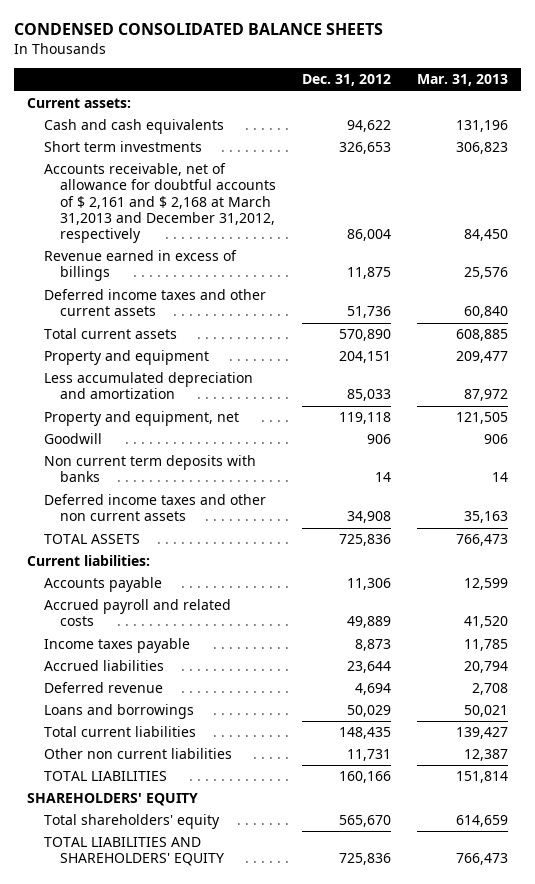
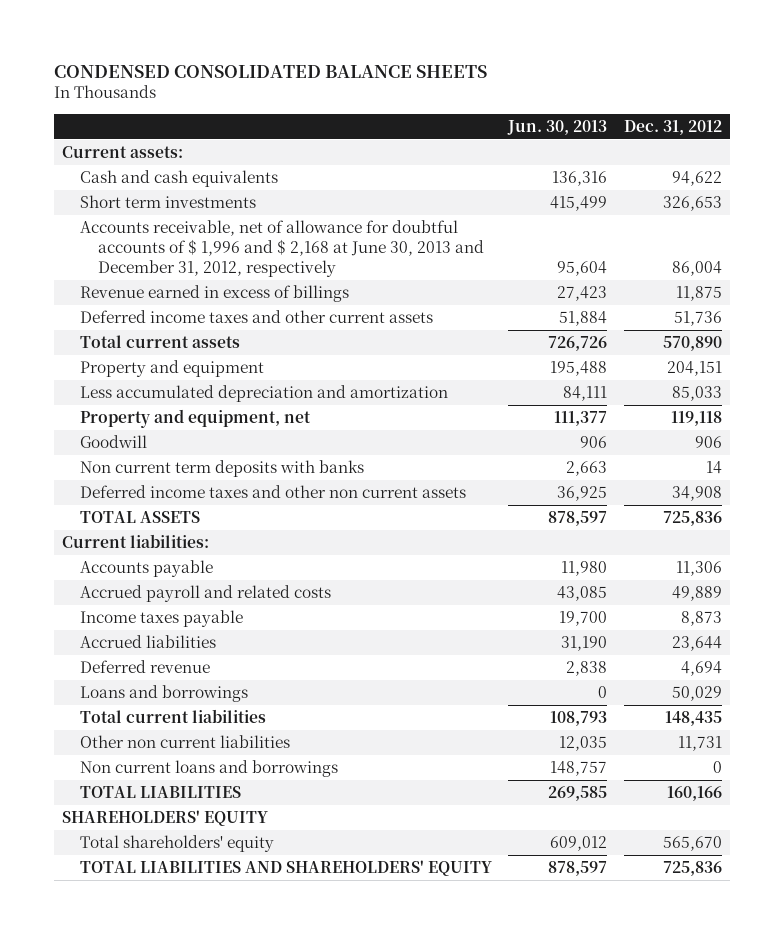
[417,74,509,87] Mar. 31, 2013 -> none
none -> [507,119,608,135] Jun. 30, 2013
[43,163,277,244] Accounts receivable, net of allowance for doubtful accounts of $ 2,161 and $ 2,168 at March 31,2013 and December 31,2012, respectively -> [79,219,484,277] Accounts receivable, net of allowance for doubtful accounts of $ 1,996 and $ 2,168 at June 30, 2013 and December 31, 2012, respectively
none -> [79,759,338,777] Non current loans and borrowings

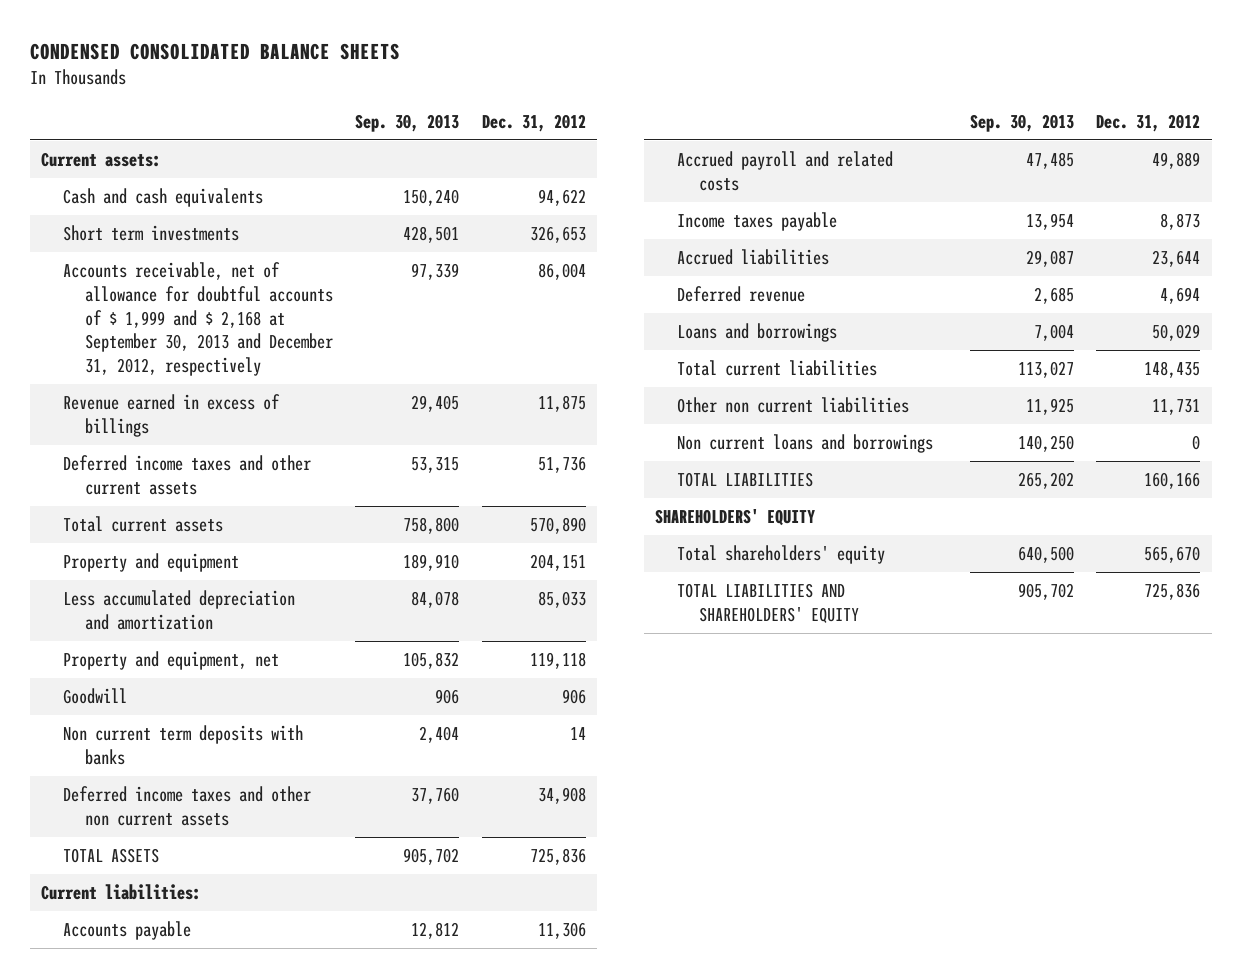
[507,119,608,135] Jun. 30, 2013 -> none
none -> [355,113,460,132] Sep. 30, 2013
[79,219,484,277] Accounts receivable, net of allowance for doubtful accounts of $ 1,996 and $ 2,168 at June 30, 2013 and December 31, 2012, respectively -> [62,262,333,376] Accounts receivable, net of allowance for doubtful accounts of $ 1,999 and $ 2,168 at September 30, 2013 and December 31, 2012, respectively

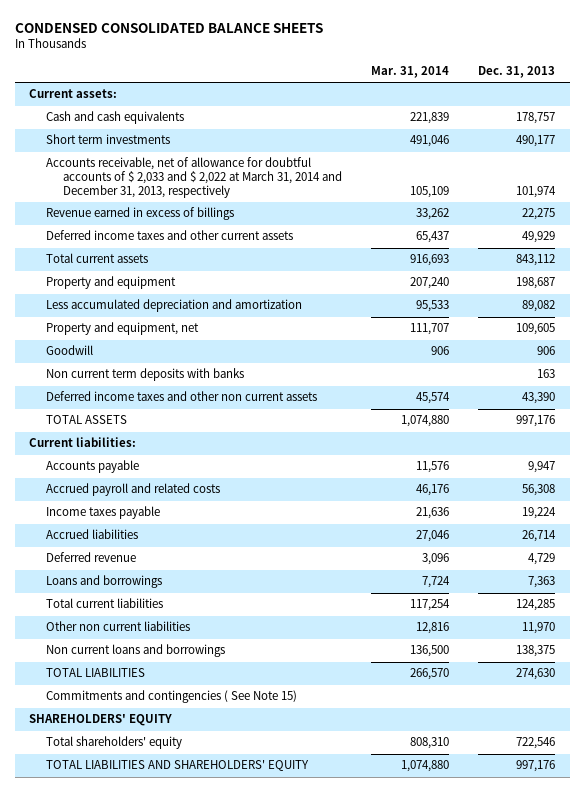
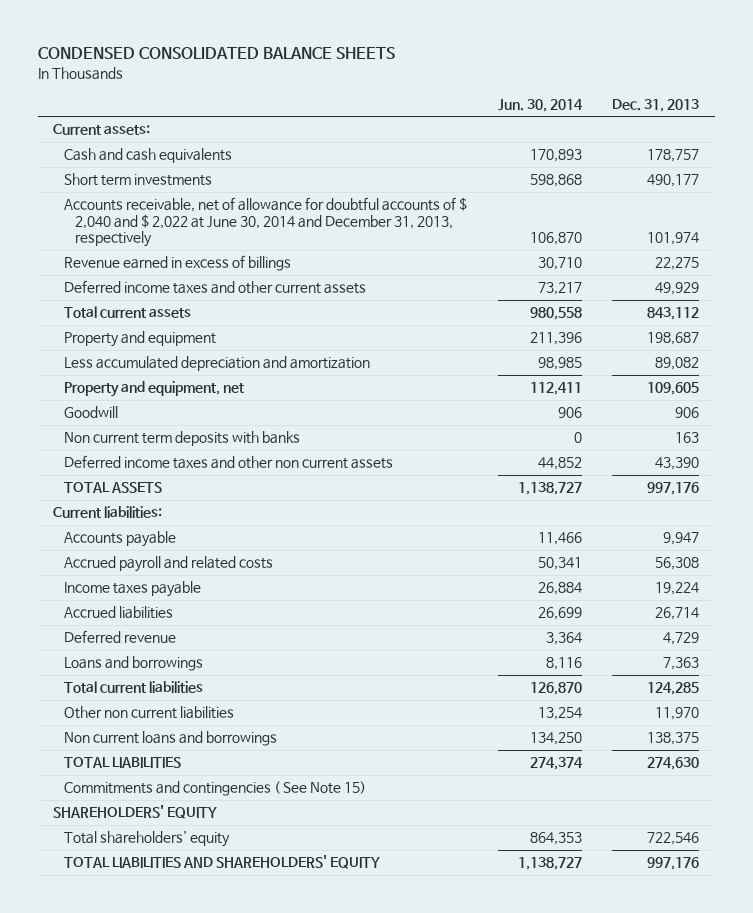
[371,66,450,79] Mar. 31, 2014 -> none
none -> [497,98,583,112] Jun. 30, 2014
[46,157,343,198] Accounts receivable, net of allowance for doubtful accounts of $ 2,033 and $ 2,022 at March 31, 2014 and December 31, 2013, respectively -> [64,197,468,248] Accounts receivable, net of allowance for doubtful accounts of $ 2,040 and $ 2,022 at June 30, 2014 and December 31, 2013, respectively

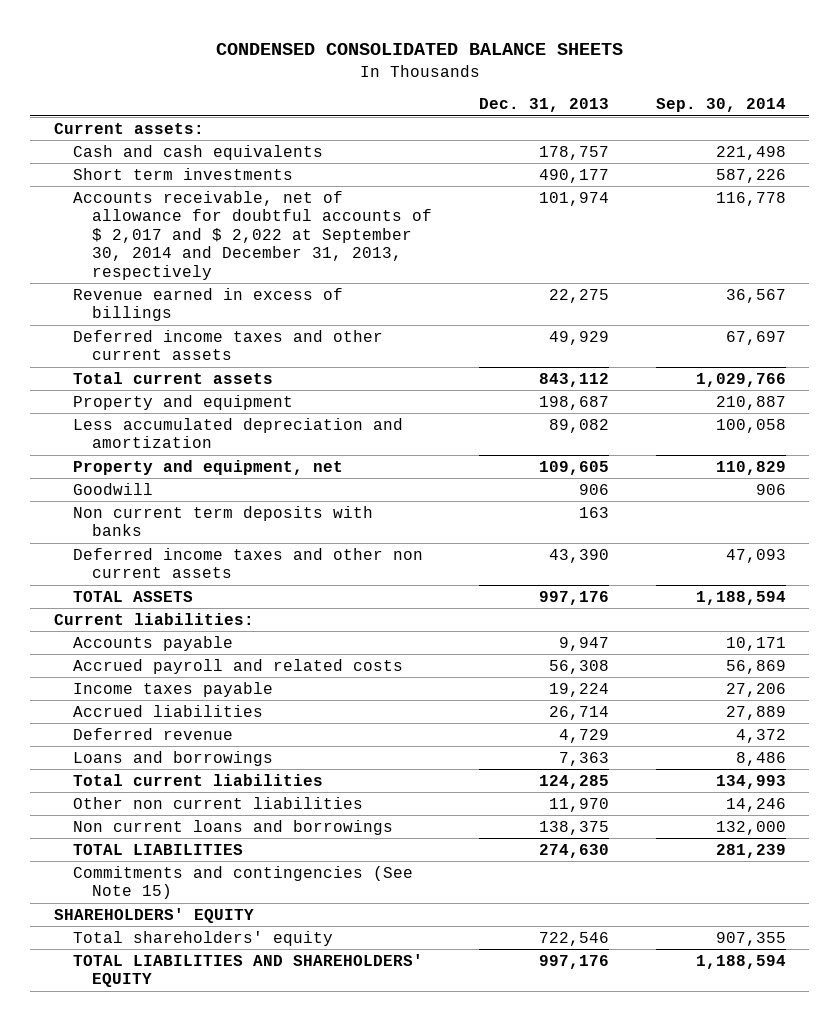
[497,98,583,112] Jun. 30, 2014 -> none
none -> [655,98,786,113] Sep. 30, 2014
[64,197,468,248] Accounts receivable, net of allowance for doubtful accounts of $ 2,040 and $ 2,022 at June 30, 2014 and December 31, 2013, respectively -> [72,190,432,280] Accounts receivable, net of allowance for doubtful accounts of $ 2,017 and $ 2,022 at September 30, 2014 and December 31, 2013, respectively
[64,781,367,797] Commitments and contingencies ( See Note 15) -> [72,865,413,900] Commitments and contingencies (See Note 15)

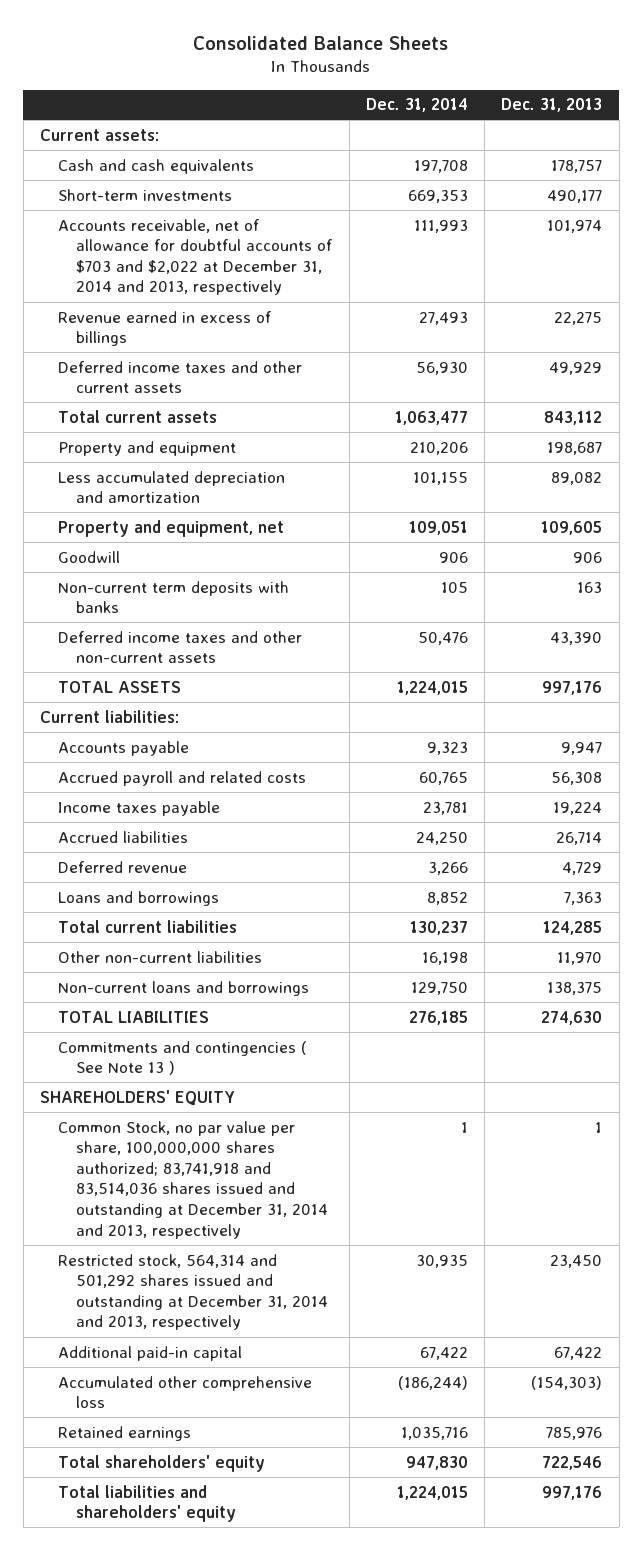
[215,42,623,55] CONDENSED CONSOLIDATED BALANCE SHEETS -> [193,35,449,50] Consolidated Balance Sheets
[655,98,786,113] Sep. 30, 2014 -> none
none -> [365,98,468,113] Dec. 31, 2014
[72,167,293,180] Short term investments -> [58,188,233,201] Short-term investments
[72,190,432,280] Accounts receivable, net of allowance for doubtful accounts of $ 2,017 and $ 2,022 at September 30, 2014 and December 31, 2013, respectively -> [58,218,334,296] Accounts receivable, net of allowance for doubtful accounts of $703 and $2,022 at December 31, 2014 and 2013, respectively
[72,505,373,537] Non current term deposits with banks -> [58,580,290,614] Non-current term deposits with banks
[72,547,423,579] Deferred income taxes and other non current assets -> [58,630,303,664] Deferred income taxes and other non-current assets
[72,796,363,809] Other non current liabilities -> [58,950,263,963] Other non-current liabilities
[72,819,393,835] Non current loans and borrowings -> [58,980,310,996] Non-current loans and borrowings
[72,865,413,900] Commitments and contingencies (See Note 15) -> [58,1040,308,1076] Commitments and contingencies ( See Note 13 )
none -> [58,1120,329,1239] Common Stock, no par value per share, 100,000,000 shares authorized; 83,741,918 and 83,514,036 shares issued and outstanding at December 31, 2014 and 2013, respectively
none -> [58,1253,329,1331] Restricted stock, 564,314 and 501,292 shares issued and outstanding at December 31, 2014 and 2013, respectively
none -> [58,1345,243,1361] Additional paid-in capital
none -> [58,1375,313,1409] Accumulated other comprehensive loss
none -> [58,1425,192,1441] Retained earnings
[72,953,423,988] TOTAL LIABILITIES AND SHAREHOLDERS' EQUITY -> [58,1484,237,1523] Total liabilities and shareholders' equity

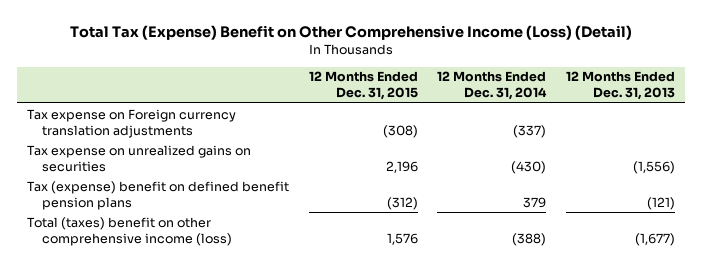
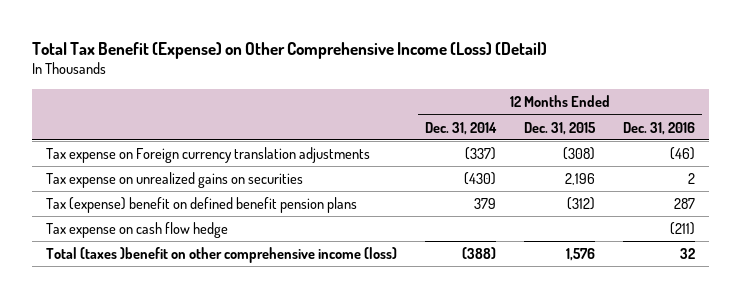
[70,24,633,40] Total Tax (Expense) Benefit on Other Comprehensive Income (Loss) (Detail) -> [31,41,547,59] Total Tax Benefit (Expense) on Other Comprehensive Income (Loss) (Detail)
[566,71,676,101] 12 Months Ended Dec. 31, 2013 -> none
none -> [622,121,695,135] Dec. 31, 2016
none -> [45,222,228,239] Tax expense on cash flow hedge
[27,216,232,246] Total (taxes) benefit on other comprehensive income (loss) -> [45,247,397,264] Total (taxes )benefit on other comprehensive income (loss)

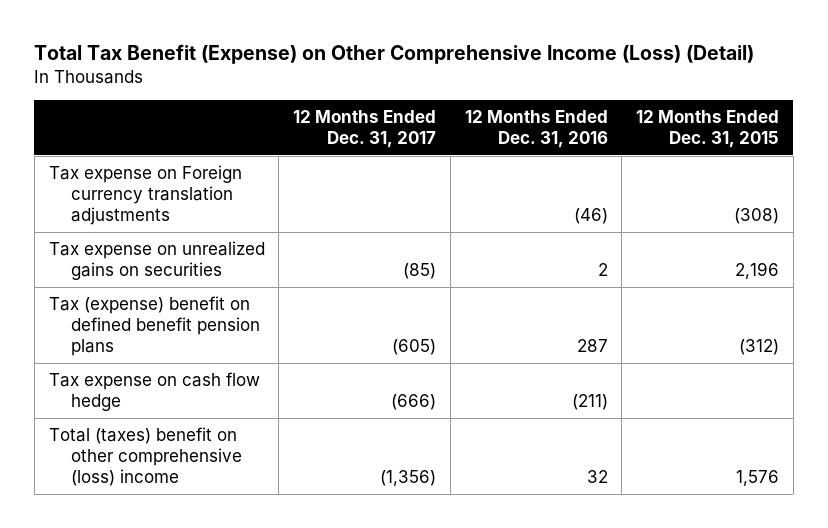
[424,121,497,135] Dec. 31, 2014 -> none
none -> [293,110,437,149] 12 Months Ended Dec. 31, 2017
[45,247,397,264] Total (taxes )benefit on other comprehensive income (loss) -> [48,427,243,487] Total (taxes) benefit on other comprehensive (loss) income

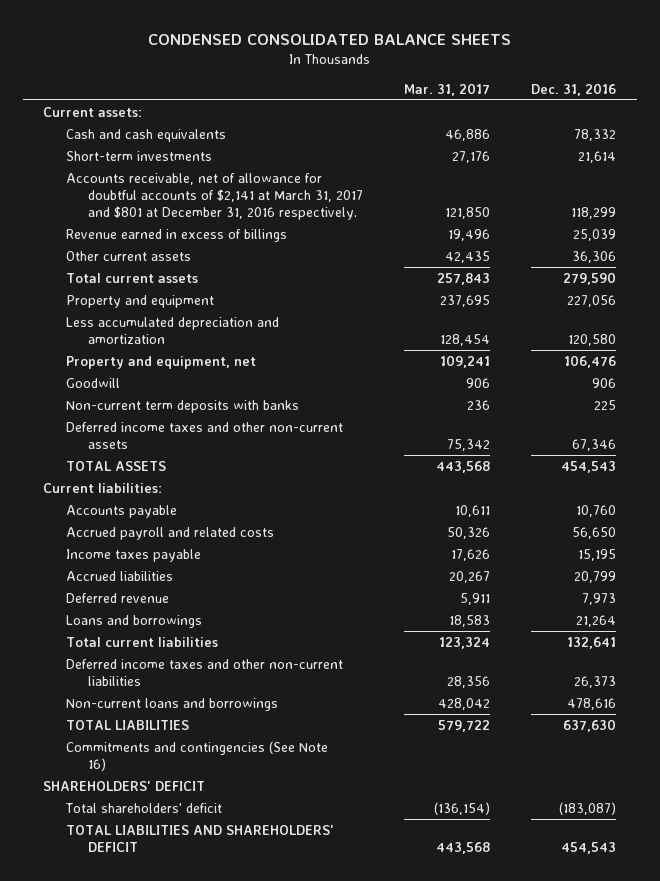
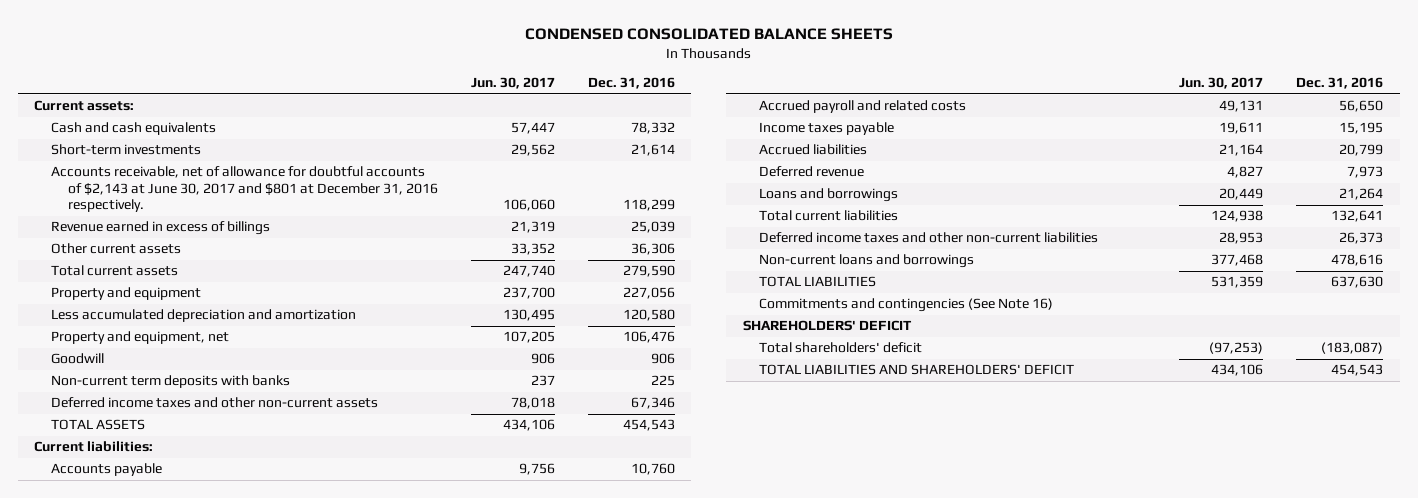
[404,82,491,96] Mar. 31, 2017 -> none
none -> [470,77,555,90] Jun. 30, 2017
[65,172,364,221] Accounts receivable, net of allowance for doubtful accounts of $2,141 at March 31, 2017 and $801 at December 31, 2016 respectively. -> [51,166,438,213] Accounts receivable, net of allowance for doubtful accounts of $2,143 at June 30, 2017 and $801 at December 31, 2016 respectively.

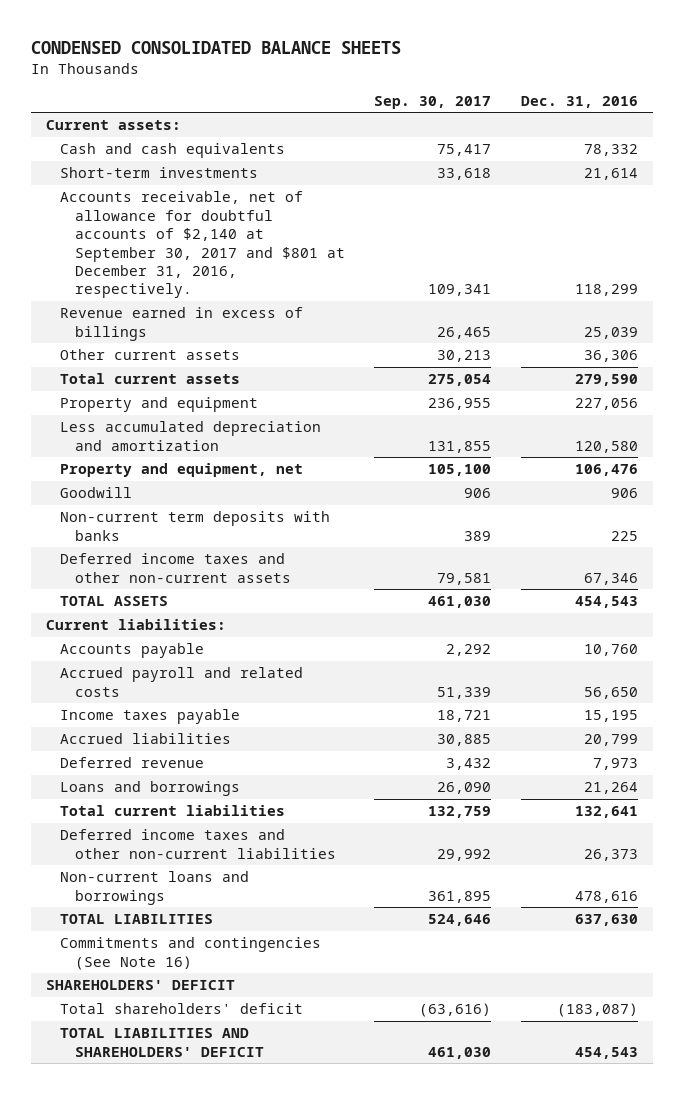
[470,77,555,90] Jun. 30, 2017 -> none
none -> [374,95,492,109] Sep. 30, 2017
[51,166,438,213] Accounts receivable, net of allowance for doubtful accounts of $2,143 at June 30, 2017 and $801 at December 31, 2016 respectively. -> [60,191,345,299] Accounts receivable, net of allowance for doubtful accounts of $2,140 at September 30, 2017 and $801 at December 31, 2016, respectively.

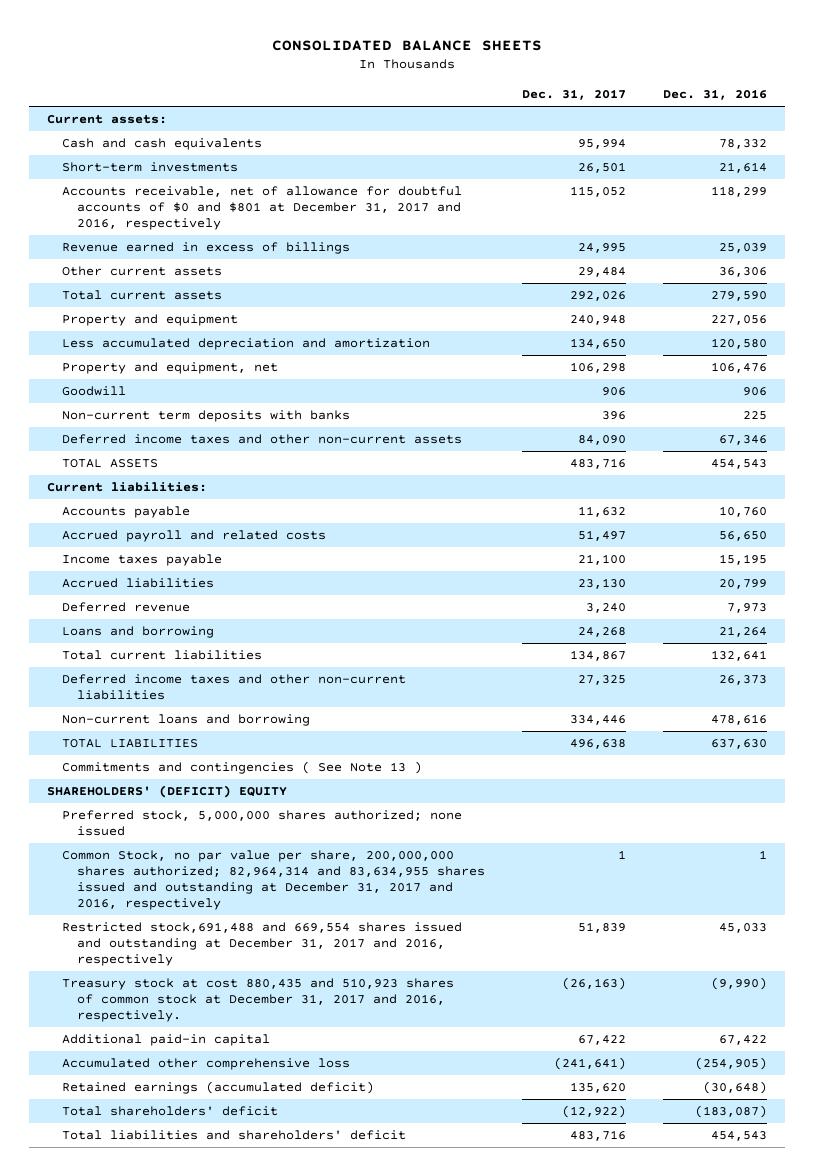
[31,40,402,54] CONDENSED CONSOLIDATED BALANCE SHEETS -> [271,39,542,51] CONSOLIDATED BALANCE SHEETS
[374,95,492,109] Sep. 30, 2017 -> none
none -> [521,89,626,101] Dec. 31, 2017
[60,191,345,299] Accounts receivable, net of allowance for doubtful accounts of $2,140 at September 30, 2017 and $801 at December 31, 2016, respectively. -> [62,185,463,231] Accounts receivable, net of allowance for doubtful accounts of $0 and $801 at December 31, 2017 and 2016, respectively
[60,781,241,797] Loans and borrowings -> [62,625,215,638] Loans and borrowing
[60,871,250,905] Non-current loans and borrowings -> [62,713,311,726] Non-current loans and borrowing
[60,937,322,970] Commitments and contingencies (See Note 16) -> [62,760,423,774] Commitments and contingencies ( See Note 13 )
[45,980,235,991] SHAREHOLDERS' DEFICIT -> [46,784,287,798] SHAREHOLDERS' (DEFICIT) EQUITY
none -> [62,809,463,837] Preferred stock, 5,000,000 shares authorized; none issued
none -> [62,849,486,911] Common Stock, no par value per share, 200,000,000 shares authorized; 82,964,314 and 83,634,955 shares issued and outstanding at December 31, 2017 and 2016, respectively
none -> [62,921,463,967] Restricted stock,691,488 and 669,554 shares issued and outstanding at December 31, 2017 and 2016, respectively
none -> [62,977,455,1023] Treasury stock at cost 880,435 and 510,923 shares of common stock at December 31, 2017 and 2016, respectively.
none -> [62,1033,271,1046] Additional paid-in capital
none -> [62,1057,351,1070] Accumulated other comprehensive loss
none -> [62,1080,375,1094] Retained earnings (accumulated deficit)
[60,1028,264,1057] TOTAL LIABILITIES AND SHAREHOLDERS' DEFICIT -> [62,1129,407,1140] Total liabilities and shareholders' deficit

